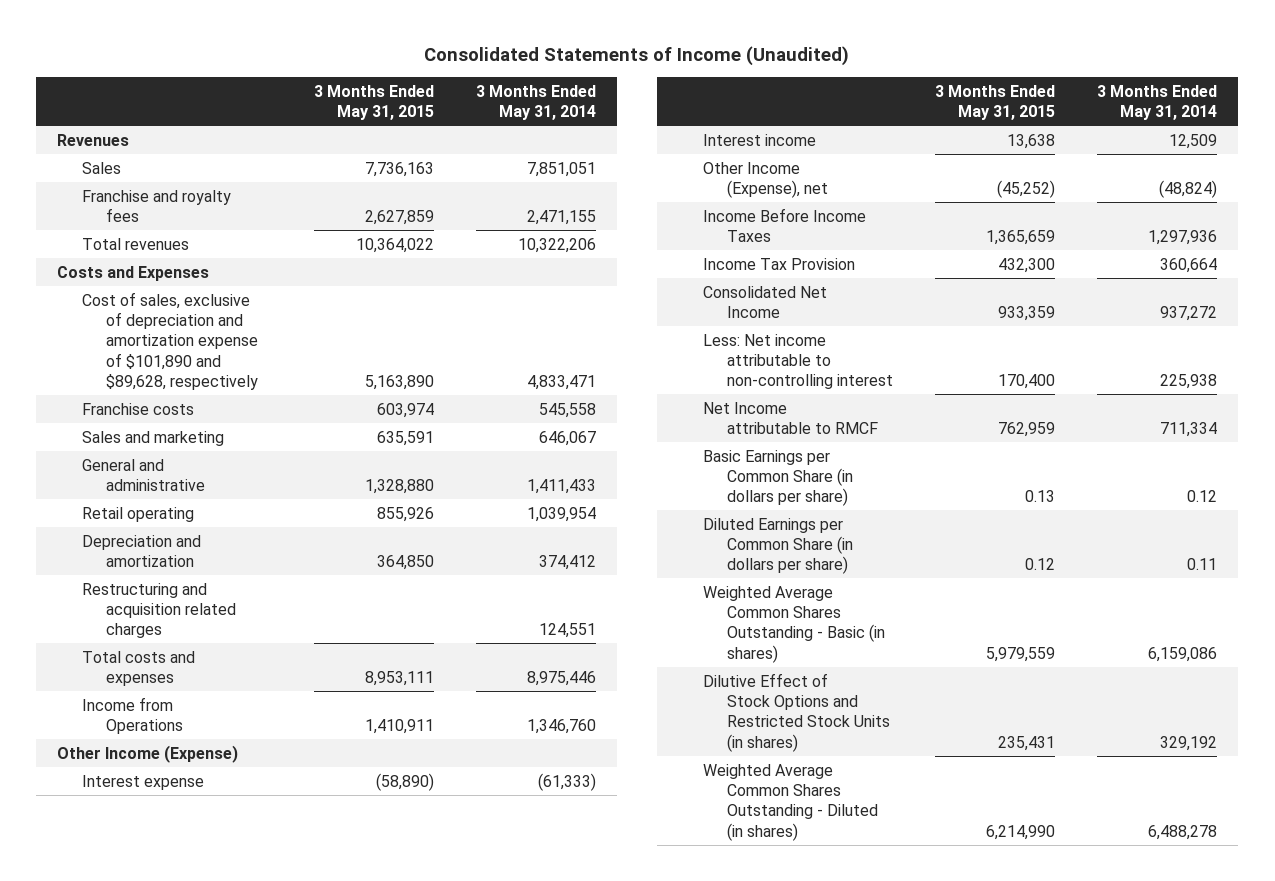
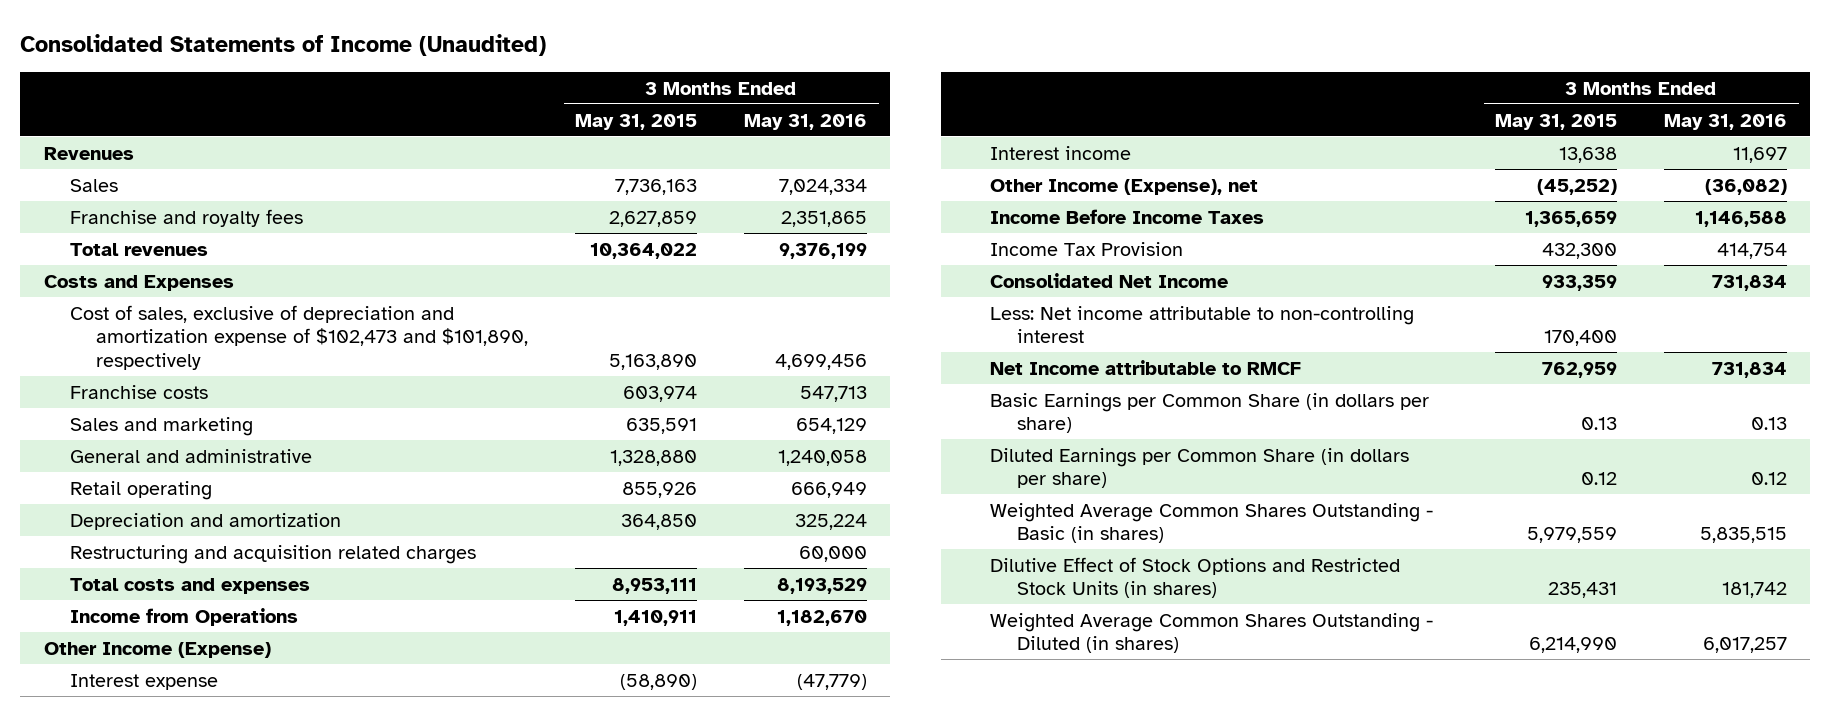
[476,84,597,121] 3 Months Ended May 31, 2014 -> none
none -> [743,113,867,130] May 31, 2016
[81,291,258,390] Cost of sales, exclusive of depreciation and amortization expense of $101,890 and $89,628, respectively -> [70,304,529,370] Cost of sales, exclusive of depreciation and amortization expense of $102,473 and $101,890, respectively

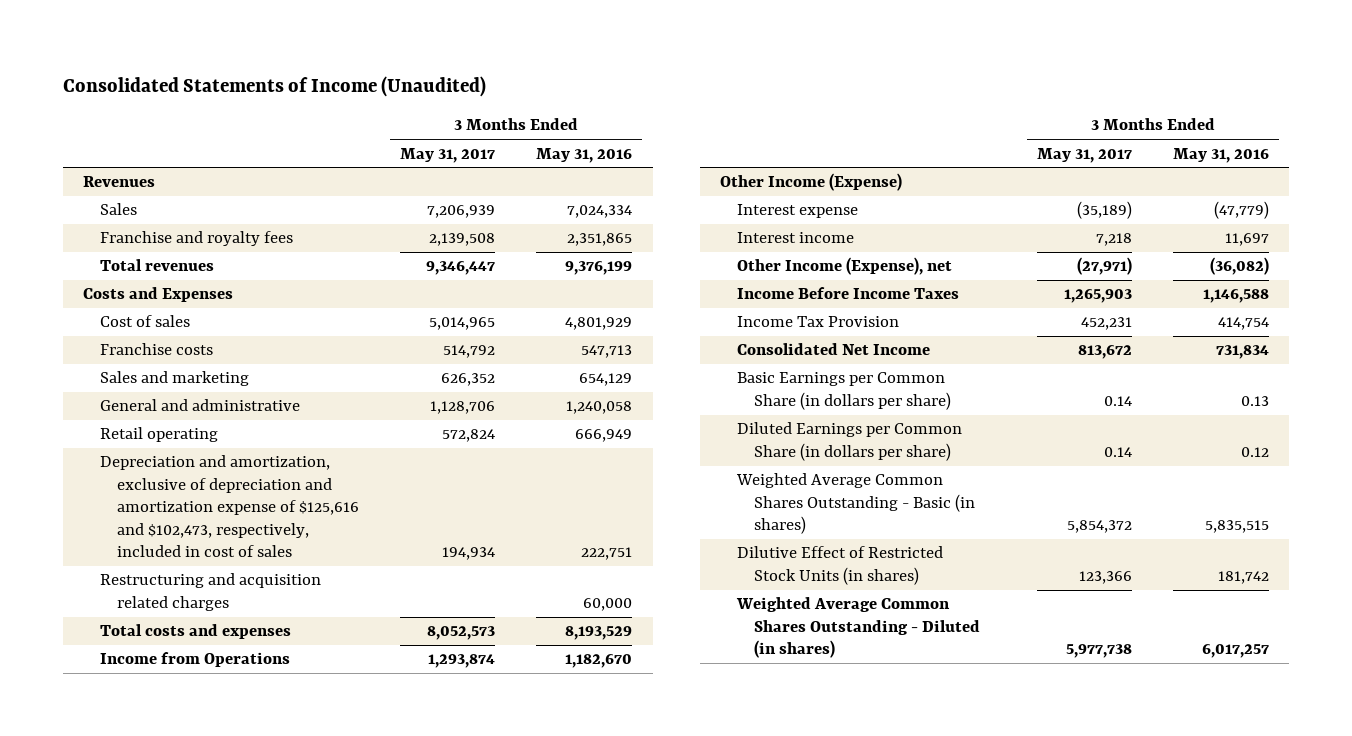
[575,113,698,130] May 31, 2015 -> none
none -> [399,147,495,163] May 31, 2017
[70,304,529,370] Cost of sales, exclusive of depreciation and amortization expense of $102,473 and $101,890, respectively -> [100,315,191,328] Cost of sales
[774,353,867,370] 4,699,456 -> [565,317,633,331] 4,801,929
[70,512,342,530] Depreciation and amortization -> none
none -> [100,455,359,558] Depreciation and amortization, exclusive of depreciation and amortization expense of $125,616 and $102,473, respectively, included in cost of sales
[990,305,1415,344] Less: Net income attributable to non-controlling interest -> none
[990,359,1302,375] Net Income attributable to RMCF -> none
[990,556,1401,599] Dilutive Effect of Stock Options and Restricted Stock Units (in shares) -> [737,546,944,585] Dilutive Effect of Restricted Stock Units (in shares)

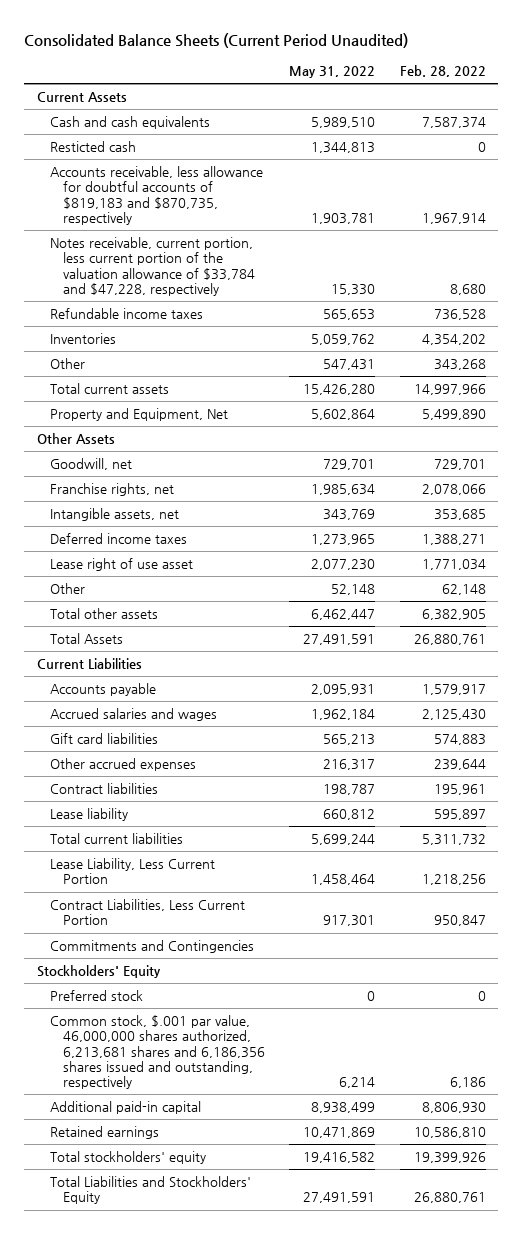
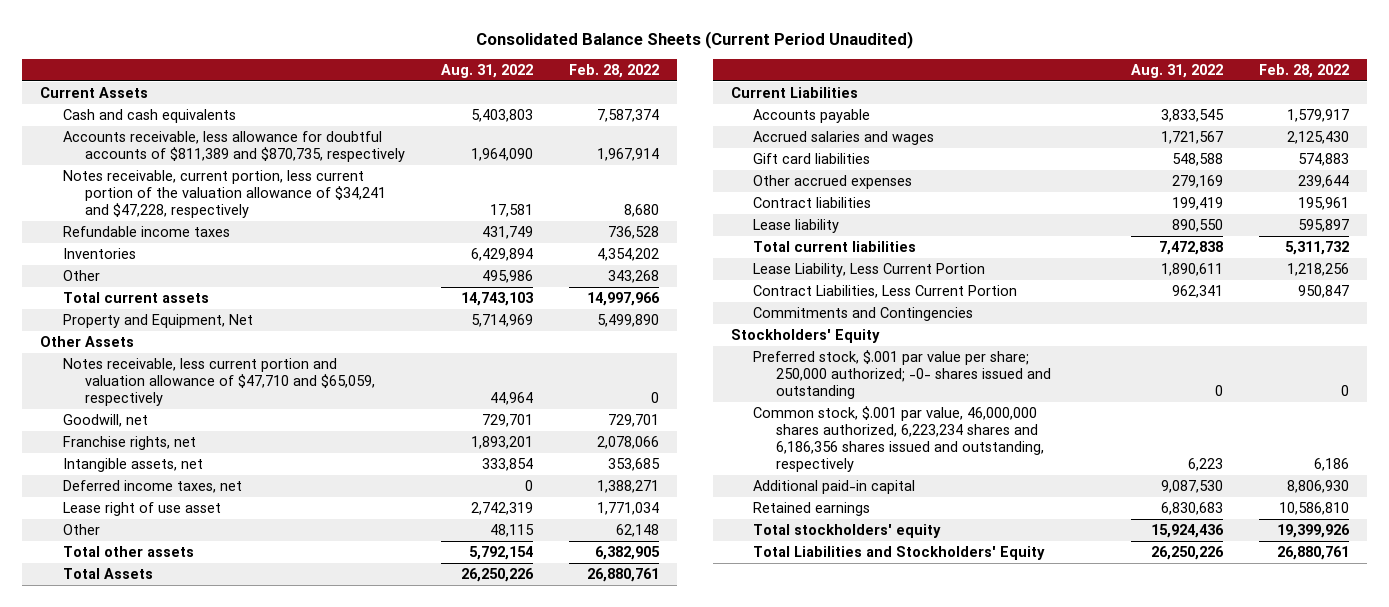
[289,66,376,79] May 31, 2022 -> none
none -> [440,64,533,79] Aug. 31, 2022
[49,141,136,153] Resticted cash -> none
[49,166,263,225] Accounts receivable, less allowance for doubtful accounts of $819,183 and $870,735, respectively -> [62,130,406,162] Accounts receivable, less allowance for doubtful accounts of $811,389 and $870,735, respectively
[49,237,255,296] Notes receivable, current portion, less current portion of the valuation allowance of $33,784 and $47,228, respectively -> [62,169,387,218] Notes receivable, current portion, less current portion of the valuation allowance of $34,241 and $47,228, respectively
none -> [62,357,376,406] Notes receivable, less current portion and valuation allowance of $47,710 and $65,059, respectively
[49,533,187,545] Deferred income taxes -> [62,479,242,493] Deferred income taxes, net
[49,990,143,1002] Preferred stock -> [753,349,1051,399] Preferred stock, $.001 par value per share; 250,000 authorized; -0- shares issued and outstanding
[49,1015,265,1090] Common stock, $.001 par value, 46,000,000 shares authorized, 6,213,681 shares and 6,186,356 shares issued and outstanding, respectively -> [753,405,1044,473] Common stock, $.001 par value, 46,000,000 shares authorized, 6,223,234 shares and 6,186,356 shares issued and outstanding, respectively

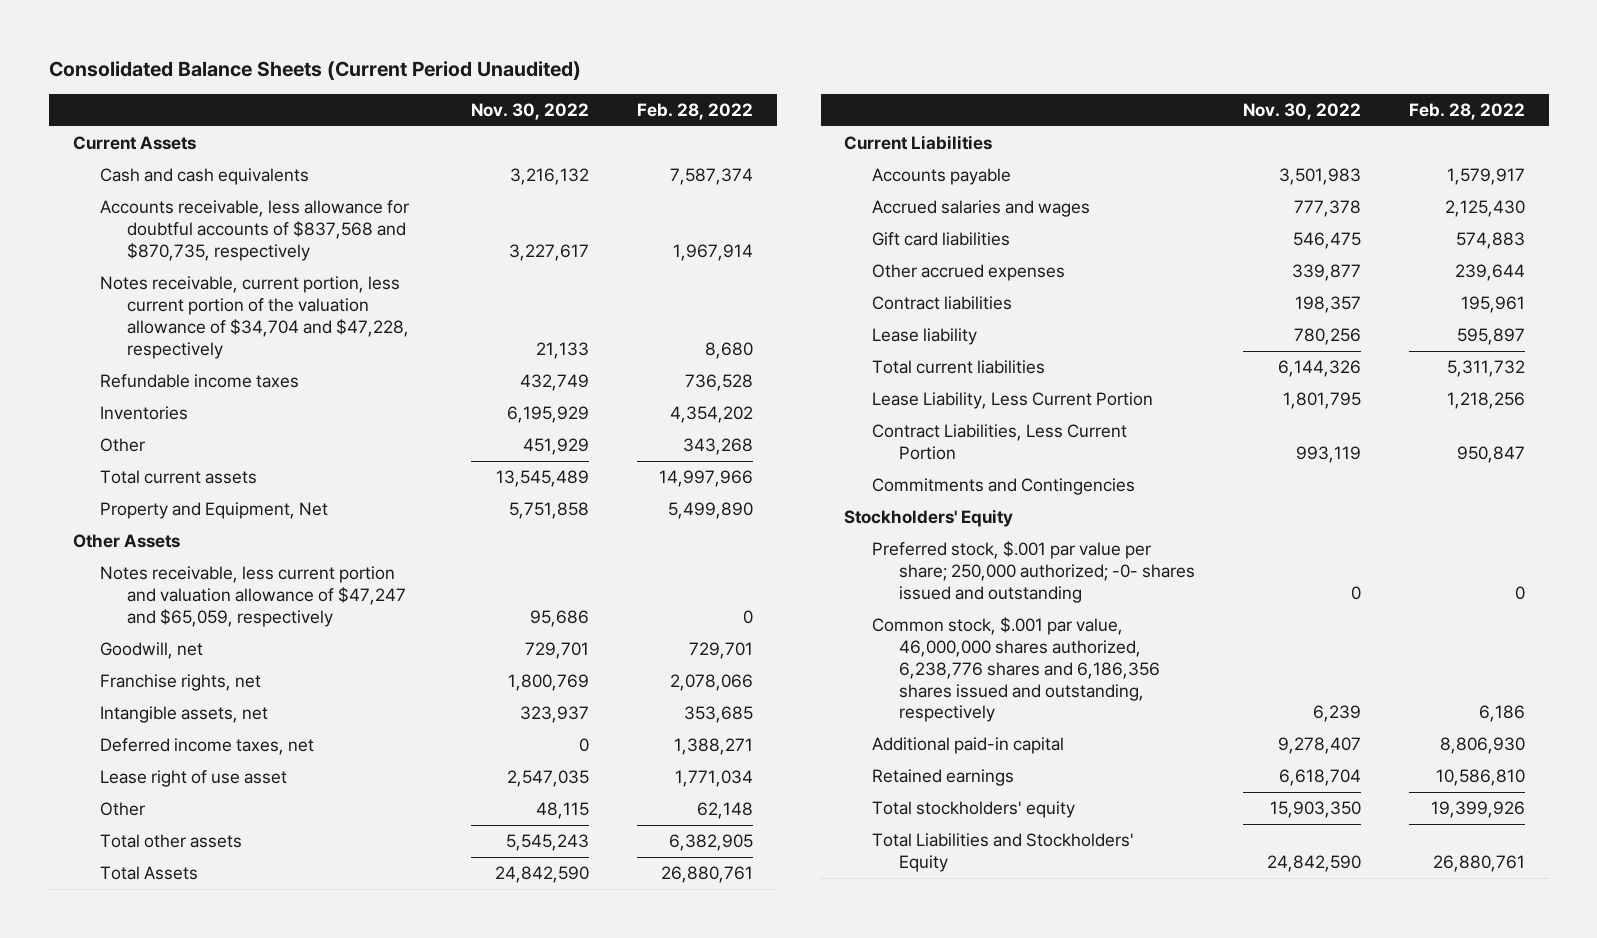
[440,64,533,79] Aug. 31, 2022 -> none
none -> [471,102,590,120] Nov. 30, 2022
[62,130,406,162] Accounts receivable, less allowance for doubtful accounts of $811,389 and $870,735, respectively -> [99,200,409,261] Accounts receivable, less allowance for doubtful accounts of $837,568 and $870,735, respectively
[62,169,387,218] Notes receivable, current portion, less current portion of the valuation allowance of $34,241 and $47,228, respectively -> [99,276,410,359] Notes receivable, current portion, less current portion of the valuation allowance of $34,704 and $47,228, respectively
[62,357,376,406] Notes receivable, less current portion and valuation allowance of $47,710 and $65,059, respectively -> [99,566,407,627] Notes receivable, less current portion and valuation allowance of $47,247 and $65,059, respectively
[753,405,1044,473] Common stock, $.001 par value, 46,000,000 shares authorized, 6,223,234 shares and 6,186,356 shares issued and outstanding, respectively -> [871,617,1161,723] Common stock, $.001 par value, 46,000,000 shares authorized, 6,238,776 shares and 6,186,356 shares issued and outstanding, respectively

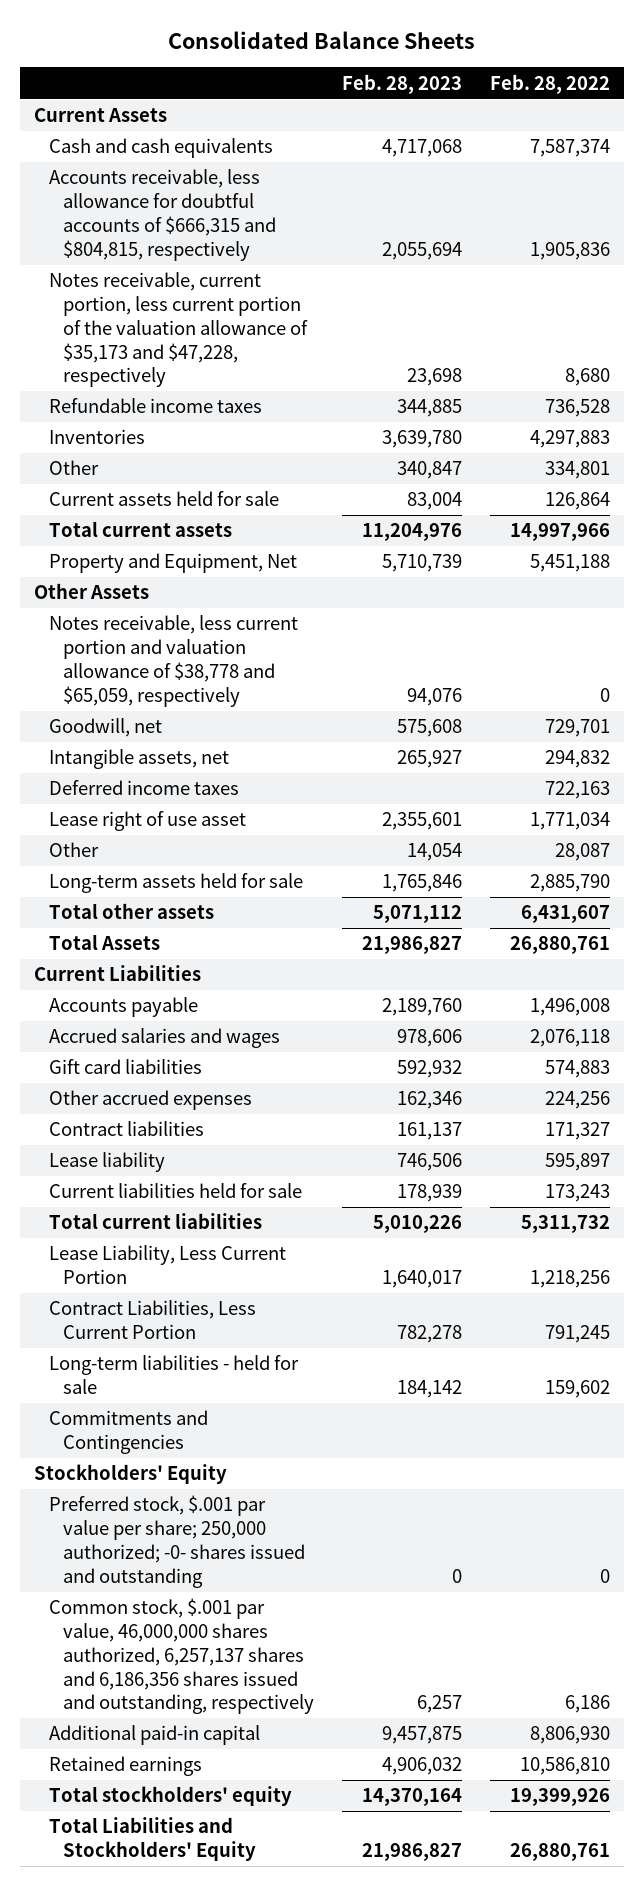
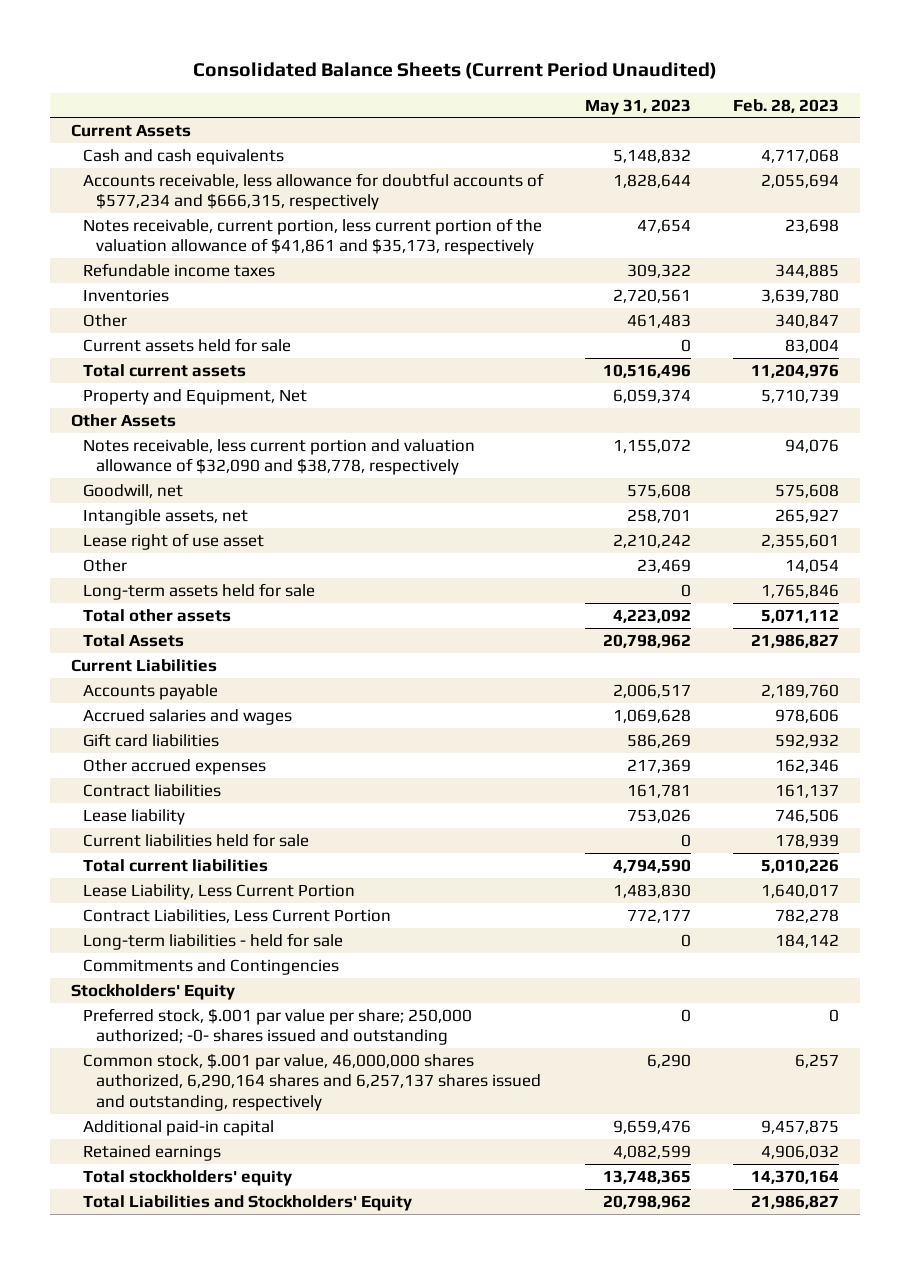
[167,30,475,49] Consolidated Balance Sheets -> [192,61,717,79] Consolidated Balance Sheets (Current Period Unaudited)
[489,73,610,94] Feb. 28, 2022 -> none
none -> [585,98,692,115] May 31, 2023
[48,169,277,261] Accounts receivable, less allowance for doubtful accounts of $666,315 and $804,815, respectively -> [83,172,545,211] Accounts receivable, less allowance for doubtful accounts of $577,234 and $666,315, respectively
[48,272,309,388] Notes receivable, current portion, less current portion of the valuation allowance of $35,173 and $47,228, respectively -> [83,217,543,256] Notes receivable, current portion, less current portion of the valuation allowance of $41,861 and $35,173, respectively
[48,615,298,707] Notes receivable, less current portion and valuation allowance of $38,778 and $65,059, respectively -> [83,438,476,476] Notes receivable, less current portion and valuation allowance of $32,090 and $38,778, respectively
[48,780,239,796] Deferred income taxes -> none
[48,1598,315,1715] Common stock, $.001 par value, 46,000,000 shares authorized, 6,257,137 shares and 6,186,356 shares issued and outstanding, respectively -> [83,1052,541,1112] Common stock, $.001 par value, 46,000,000 shares authorized, 6,290,164 shares and 6,257,137 shares issued and outstanding, respectively

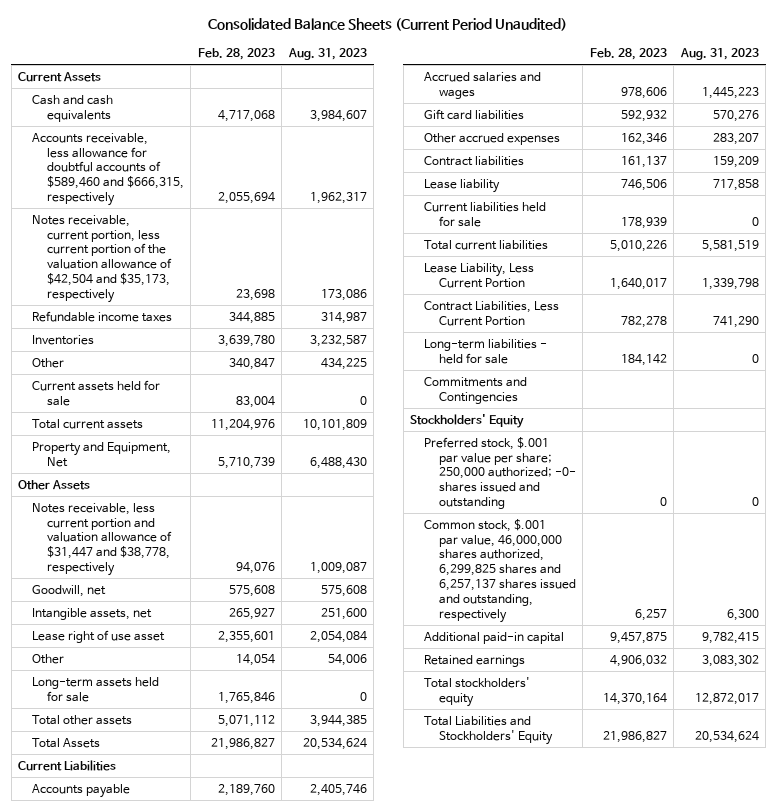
[585,98,692,115] May 31, 2023 -> none
none -> [287,47,367,60] Aug. 31, 2023
[83,172,545,211] Accounts receivable, less allowance for doubtful accounts of $577,234 and $666,315, respectively -> [32,132,184,207] Accounts receivable, less allowance for doubtful accounts of $589,460 and $666,315, respectively
[83,217,543,256] Notes receivable, current portion, less current portion of the valuation allowance of $41,861 and $35,173, respectively -> [32,214,172,303] Notes receivable, current portion, less current portion of the valuation allowance of $42,504 and $35,173, respectively
[83,438,476,476] Notes receivable, less current portion and valuation allowance of $32,090 and $38,778, respectively -> [32,502,172,577] Notes receivable, less current portion and valuation allowance of $31,447 and $38,778, respectively
[83,1052,541,1112] Common stock, $.001 par value, 46,000,000 shares authorized, 6,290,164 shares and 6,257,137 shares issued and outstanding, respectively -> [424,518,576,623] Common stock, $.001 par value, 46,000,000 shares authorized, 6,299,825 shares and 6,257,137 shares issued and outstanding, respectively

